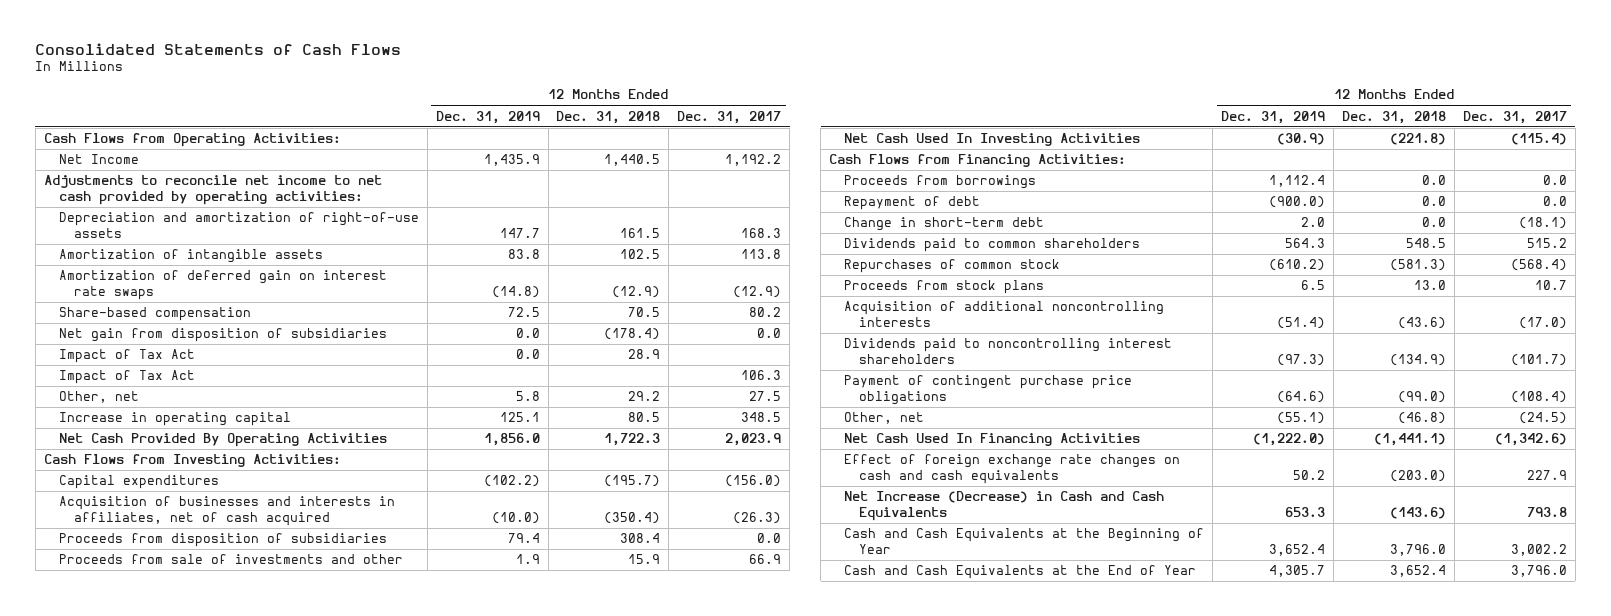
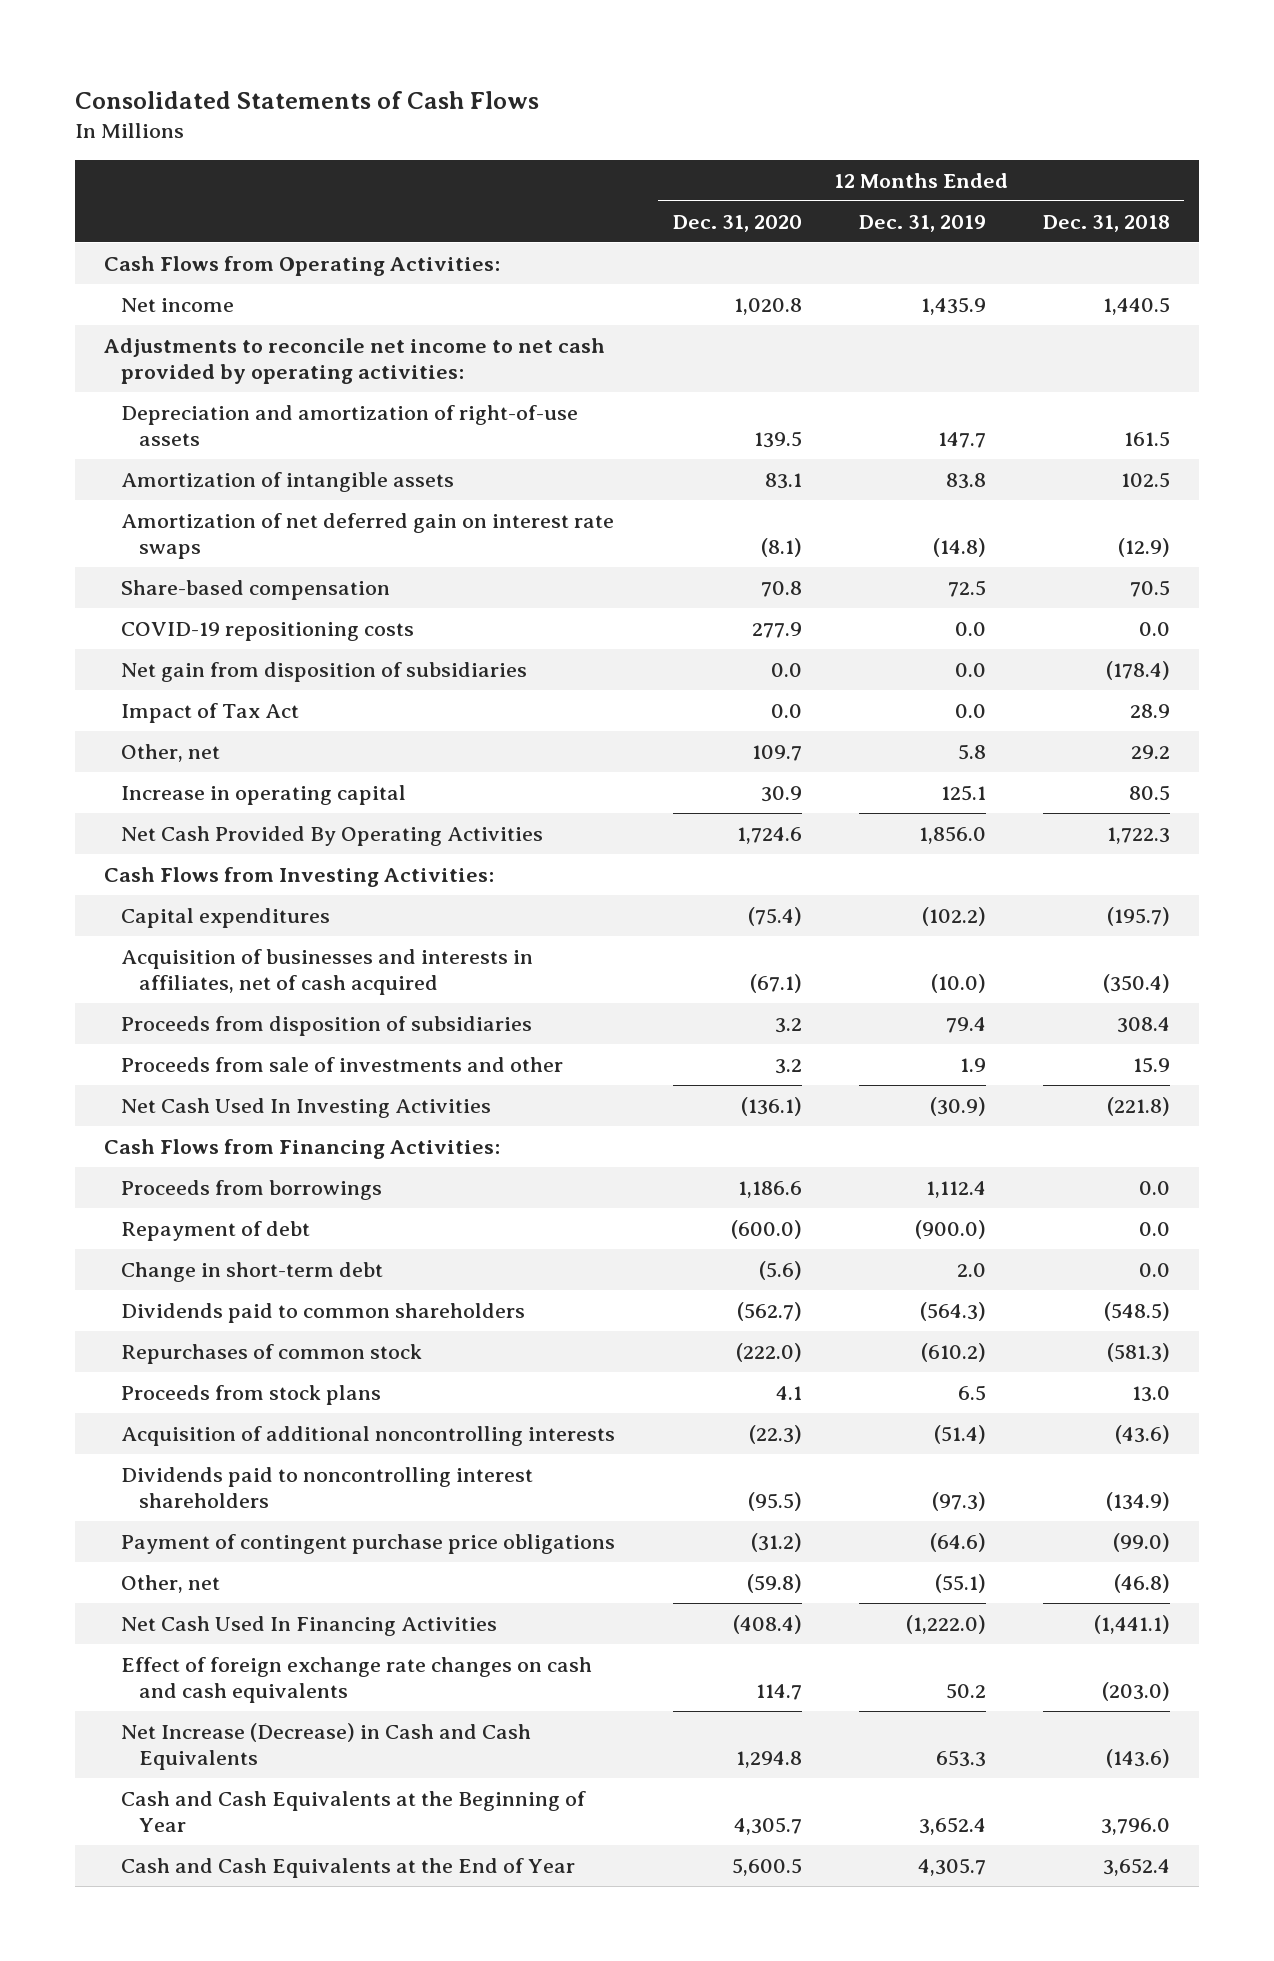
[677,110,782,124] Dec. 31, 2017 -> none
none -> [672,214,802,232] Dec. 31, 2020
[58,154,139,165] Net Income -> [121,298,235,313] Net income
[58,270,387,301] Amortization of deferred gain on interest rate swaps -> [121,513,615,559] Amortization of net deferred gain on interest rate swaps
none -> [121,622,415,642] COVID-19 repositioning costs
[58,370,195,385] Impact of Tax Act -> none
[1285,238,1326,249] 564.3 -> [919,1302,986,1322] (564.3)
[1406,238,1447,249] 548.5 -> [1104,1302,1171,1322] (548.5)

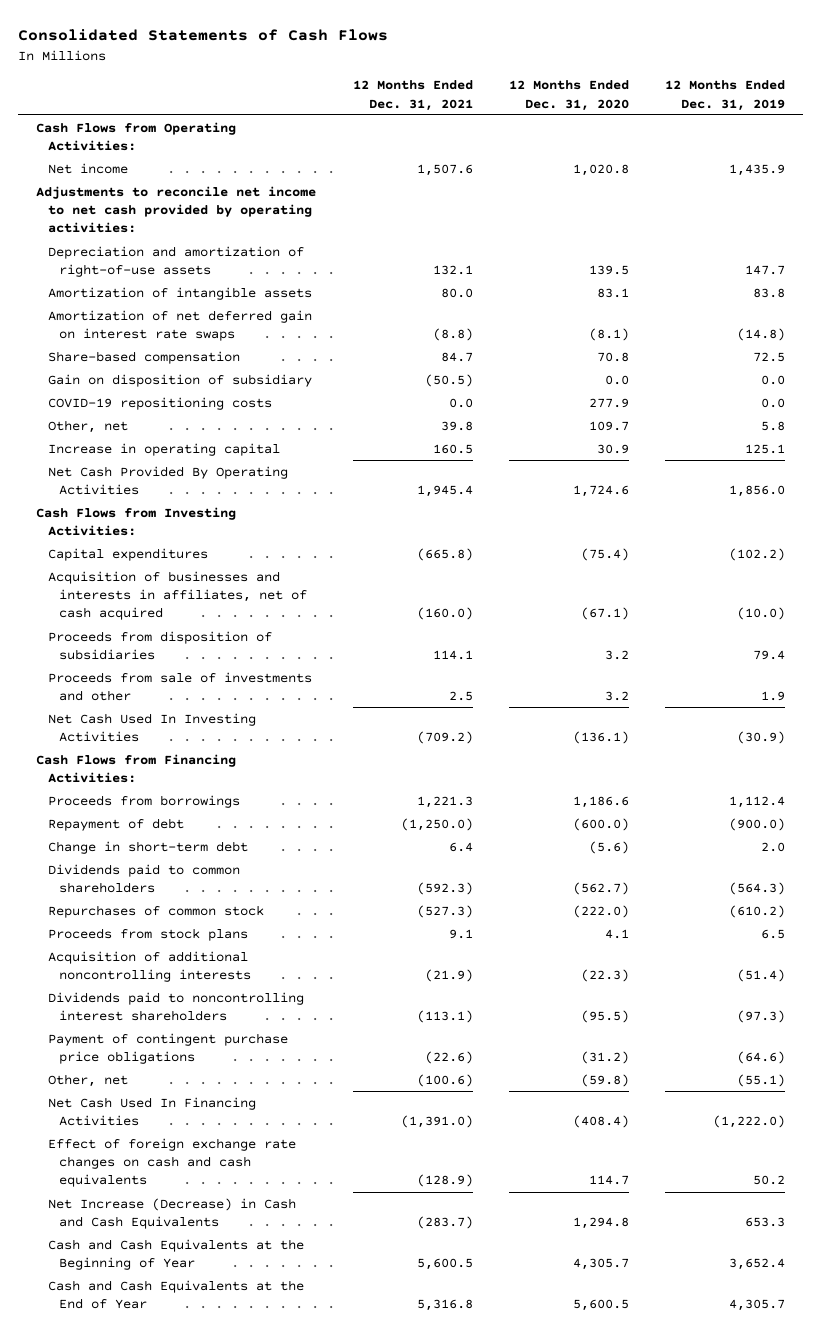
[1043,214,1171,232] Dec. 31, 2018 -> none
none -> [352,80,473,111] 12 Months Ended Dec. 31, 2021
none -> [47,373,312,387] Gain on disposition of subsidiary
[121,662,528,683] Net gain from disposition of subsidiaries -> none
[121,703,300,724] Impact of Tax Act -> none

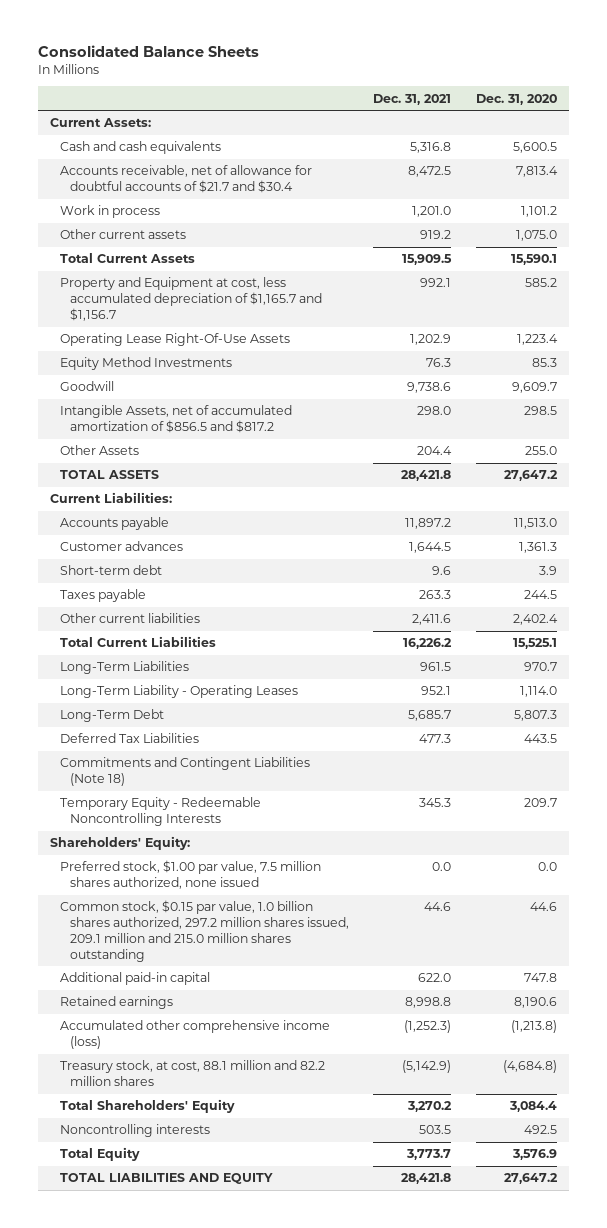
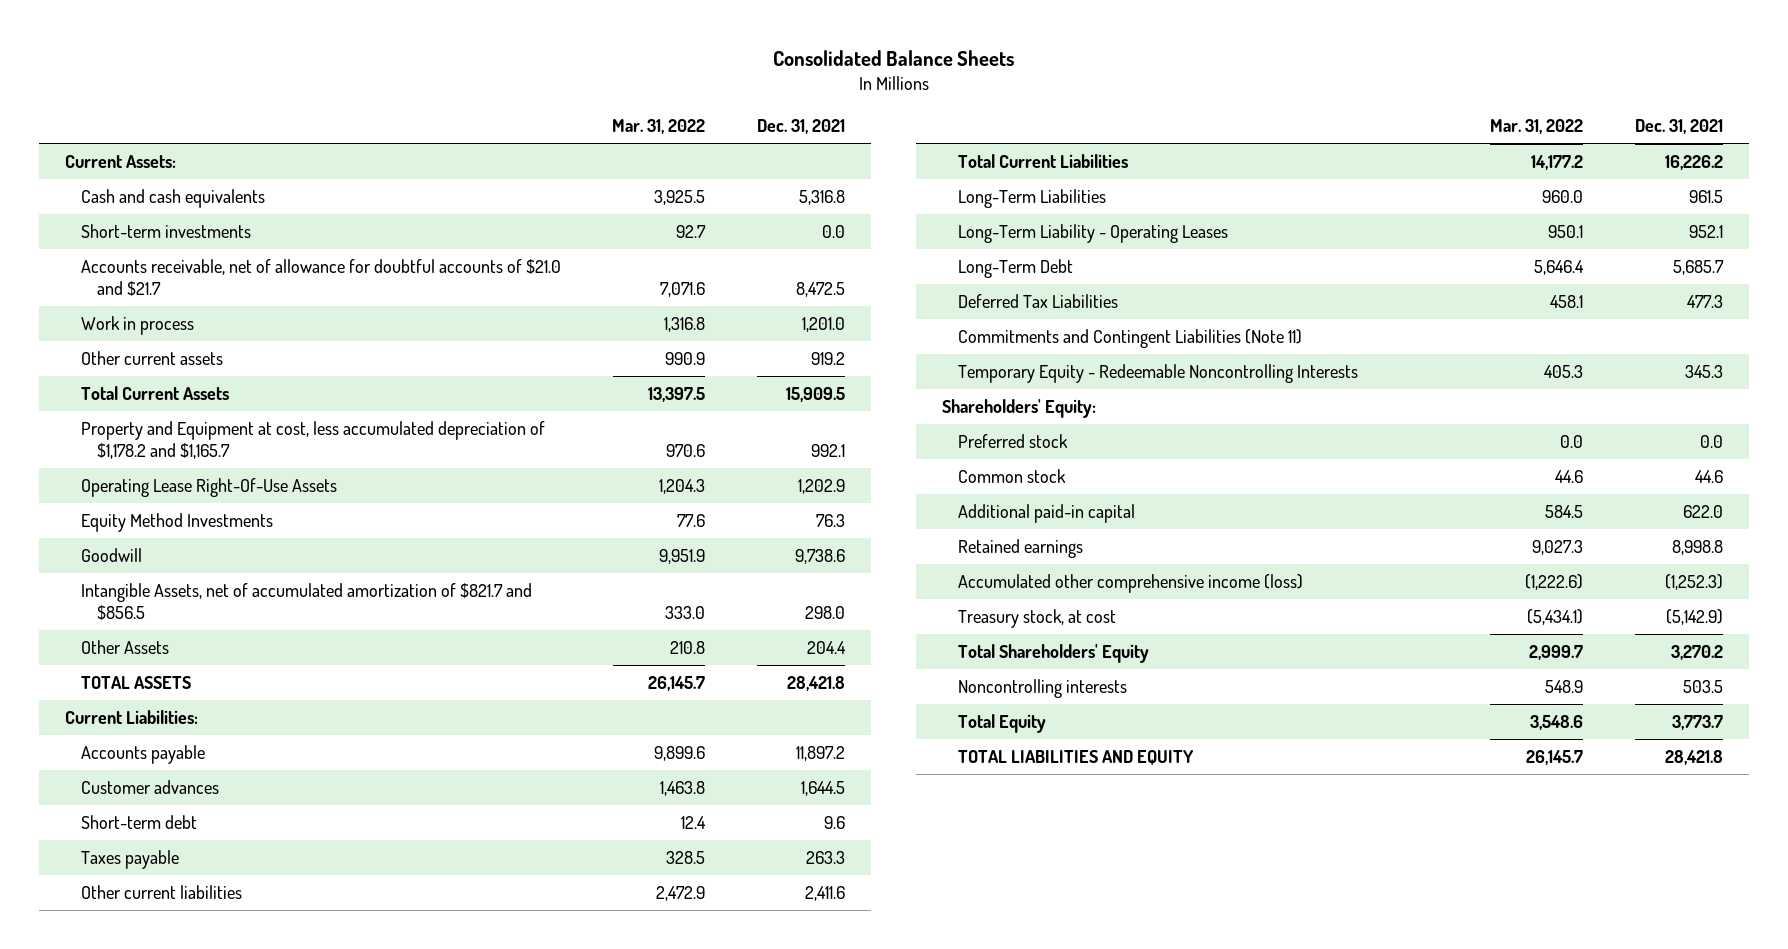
[475,93,557,105] Dec. 31, 2020 -> none
none -> [612,119,706,135] Mar. 31, 2022
none -> [80,223,251,238] Short-term investments
[60,165,313,194] Accounts receivable, net of allowance for doubtful accounts of $21.7 and $30.4 -> [80,258,561,297] Accounts receivable, net of allowance for doubtful accounts of $21.0 and $21.7
[60,277,323,321] Property and Equipment at cost, less accumulated depreciation of $1,165.7 and $1,156.7 -> [80,420,545,460] Property and Equipment at cost, less accumulated depreciation of $1,178.2 and $1,165.7
[60,405,293,434] Intangible Assets, net of accumulated amortization of $856.5 and $817.2 -> [80,582,532,621] Intangible Assets, net of accumulated amortization of $821.7 and $856.5
[60,757,311,787] Commitments and Contingent Liabilities (Note 18) -> [958,328,1303,348] Commitments and Contingent Liabilities (Note 11)
[60,860,322,890] Preferred stock, $1.00 par value, 7.5 million shares authorized, none issued -> [958,433,1069,448] Preferred stock
[60,900,350,962] Common stock, $0.15 par value, 1.0 billion shares authorized, 297.2 million shares issued, 209.1 million and 215.0 million shares outstanding -> [958,468,1067,483] Common stock
[60,1060,326,1087] Treasury stock, at cost, 88.1 million and 82.2 million shares -> [958,608,1117,628] Treasury stock, at cost

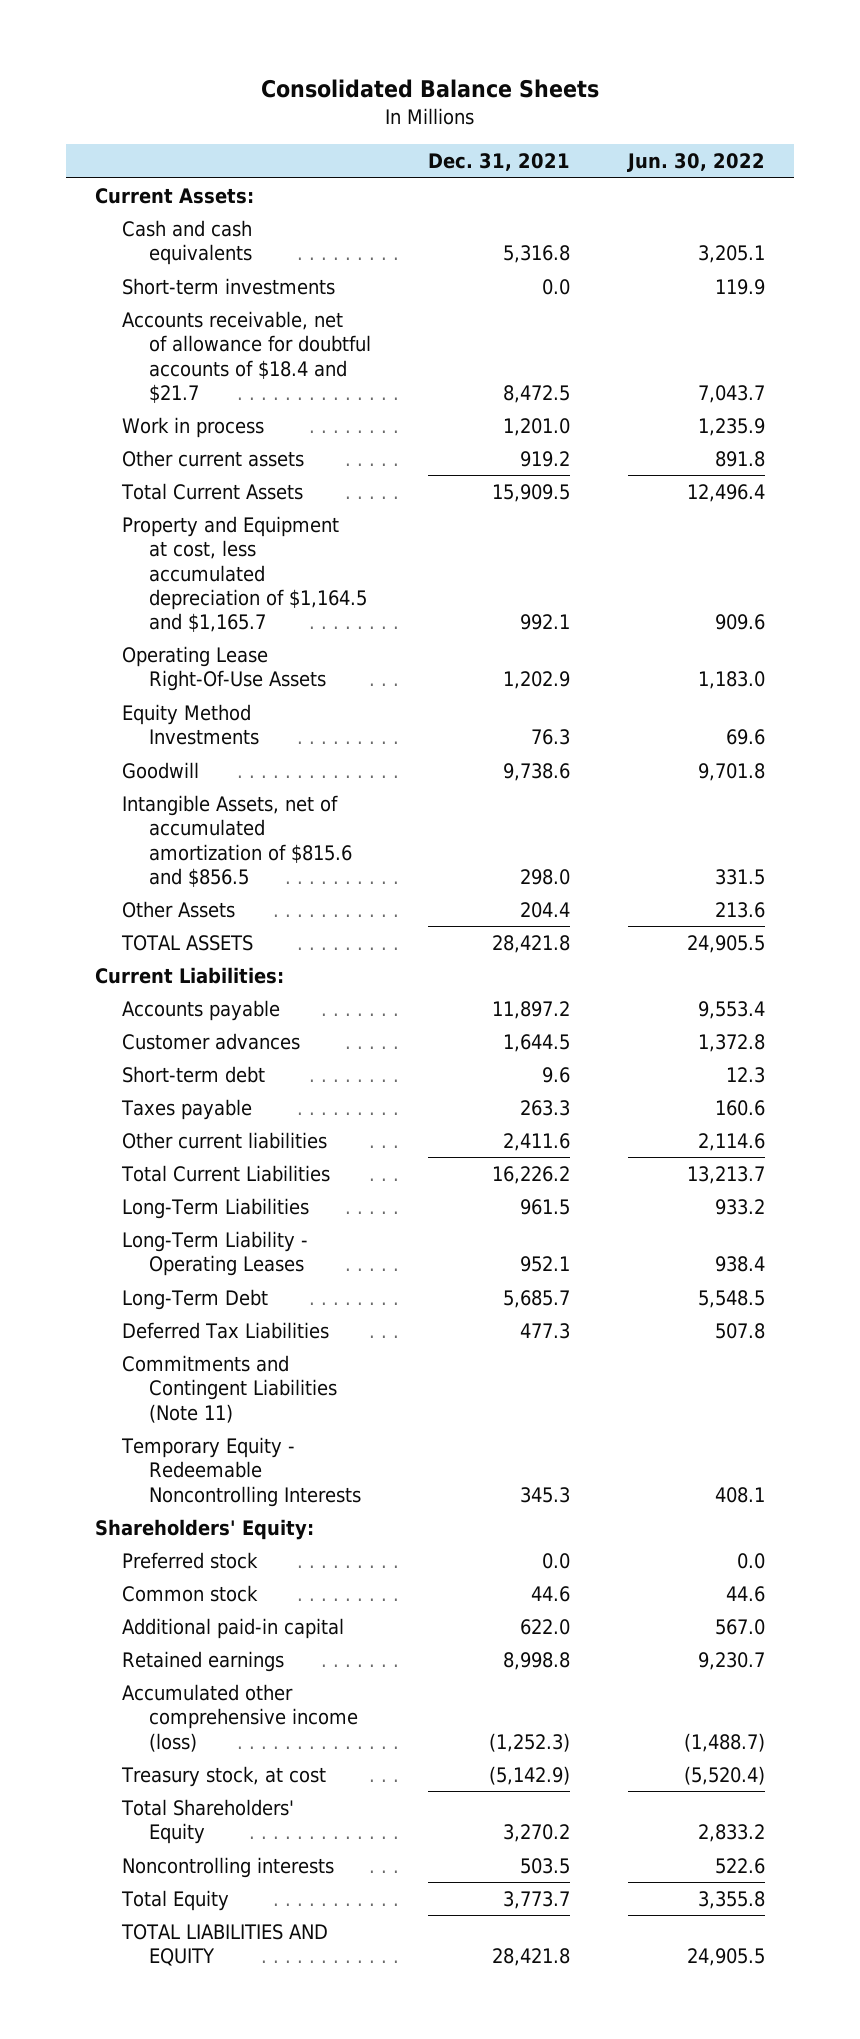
[612,119,706,135] Mar. 31, 2022 -> none
none -> [626,153,765,173] Jun. 30, 2022
[80,258,561,297] Accounts receivable, net of allowance for doubtful accounts of $21.0 and $21.7 -> [121,310,371,403] Accounts receivable, net of allowance for doubtful accounts of $18.4 and $21.7
[80,420,545,460] Property and Equipment at cost, less accumulated depreciation of $1,178.2 and $1,165.7 -> [121,515,367,633] Property and Equipment at cost, less accumulated depreciation of $1,164.5 and $1,165.7
[80,582,532,621] Intangible Assets, net of accumulated amortization of $821.7 and $856.5 -> [121,794,352,887] Intangible Assets, net of accumulated amortization of $815.6 and $856.5

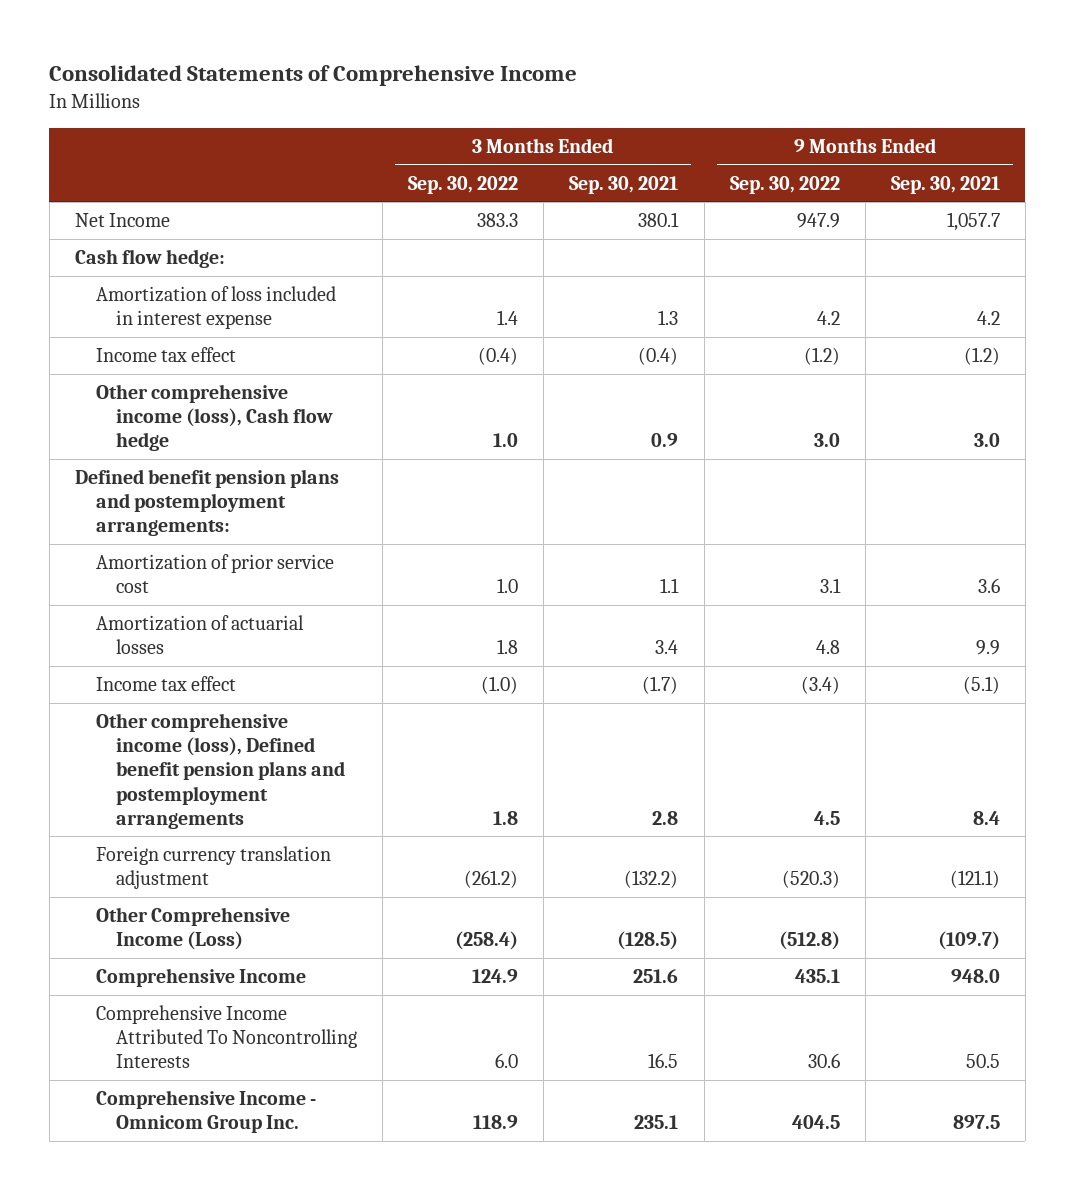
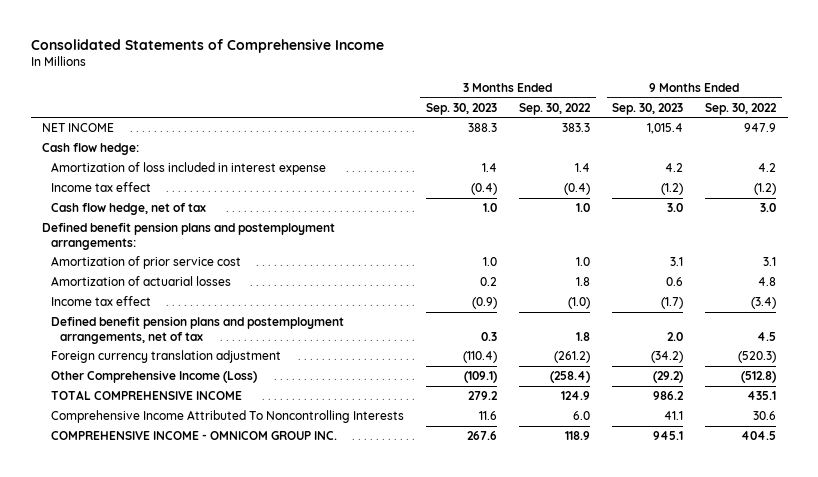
[569,175,679,194] Sep. 30, 2021 -> none
[890,175,1000,194] Sep. 30, 2021 -> none
none -> [426,102,498,115] Sep. 30, 2023
none -> [612,102,684,115] Sep. 30, 2023
[75,213,171,228] Net Income -> [41,123,114,133] NET INCOME
[95,384,333,452] Other comprehensive income (loss), Cash flow hedge -> [50,203,206,216] Cash flow hedge, net of tax
[95,713,345,829] Other comprehensive income (loss), Defined benefit pension plans and postemployment arrangements -> [50,316,344,344] Defined benefit pension plans and postemployment arrangements, net of tax
[95,968,306,988] Comprehensive Income -> [50,390,242,401] TOTAL COMPREHENSIVE INCOME
[95,1090,316,1134] Comprehensive Income - Omnicom Group Inc. -> [50,431,337,441] COMPREHENSIVE INCOME - OMNICOM GROUP INC.

